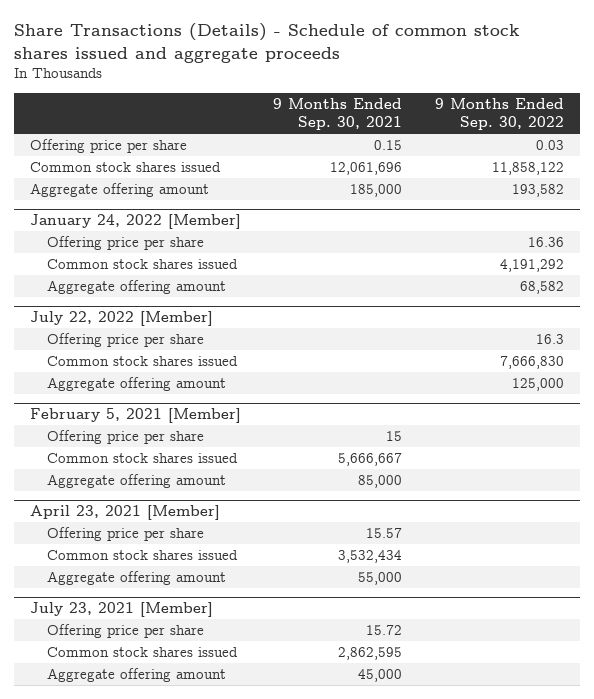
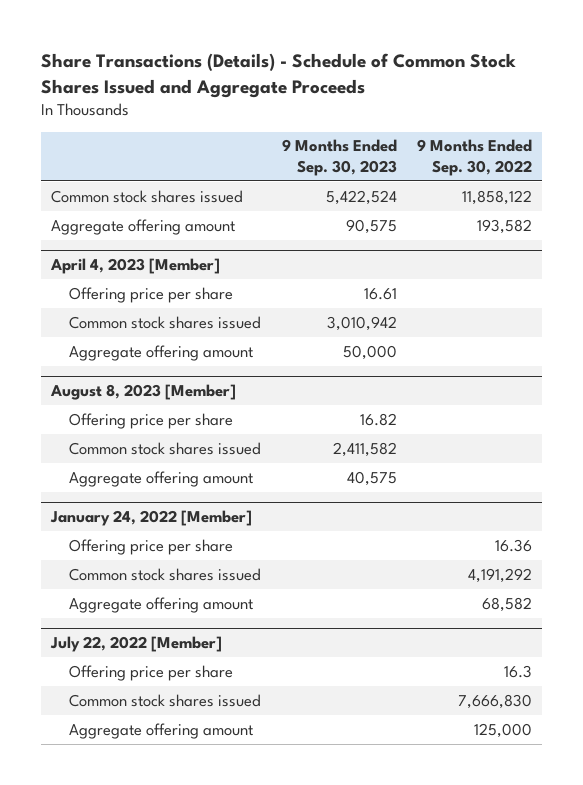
[13,23,520,63] Share Transactions (Details) - Schedule of common stock shares issued and aggregate proceeds -> [41,53,517,98] Share Transactions (Details) - Schedule of Common Stock Shares Issued and Aggregate Proceeds
[273,97,403,130] 9 Months Ended Sep. 30, 2021 -> none
none -> [281,139,397,177] 9 Months Ended Sep. 30, 2023
[30,139,188,154] Offering price per share -> none
none -> [50,258,221,275] April 4, 2023 [Member]
none -> [69,286,234,303] Offering price per share
none -> [69,315,262,329] Common stock shares issued
none -> [69,344,254,361] Aggregate offering amount
none -> [50,384,237,401] August 8, 2023 [Member]
none -> [69,412,234,429] Offering price per share
none -> [69,441,262,455] Common stock shares issued
none -> [69,470,254,487] Aggregate offering amount
[30,408,242,424] February 5, 2021 [Member] -> none
[47,430,205,445] Offering price per share -> none
[47,453,239,464] Common stock shares issued -> none
[47,474,227,489] Aggregate offering amount -> none
[30,505,221,521] April 23, 2021 [Member] -> none
[47,527,205,542] Offering price per share -> none
[47,550,239,561] Common stock shares issued -> none
[47,571,227,586] Aggregate offering amount -> none
[30,602,214,618] July 23, 2021 [Member] -> none
[47,624,205,639] Offering price per share -> none
[47,647,239,658] Common stock shares issued -> none
[47,668,227,683] Aggregate offering amount -> none

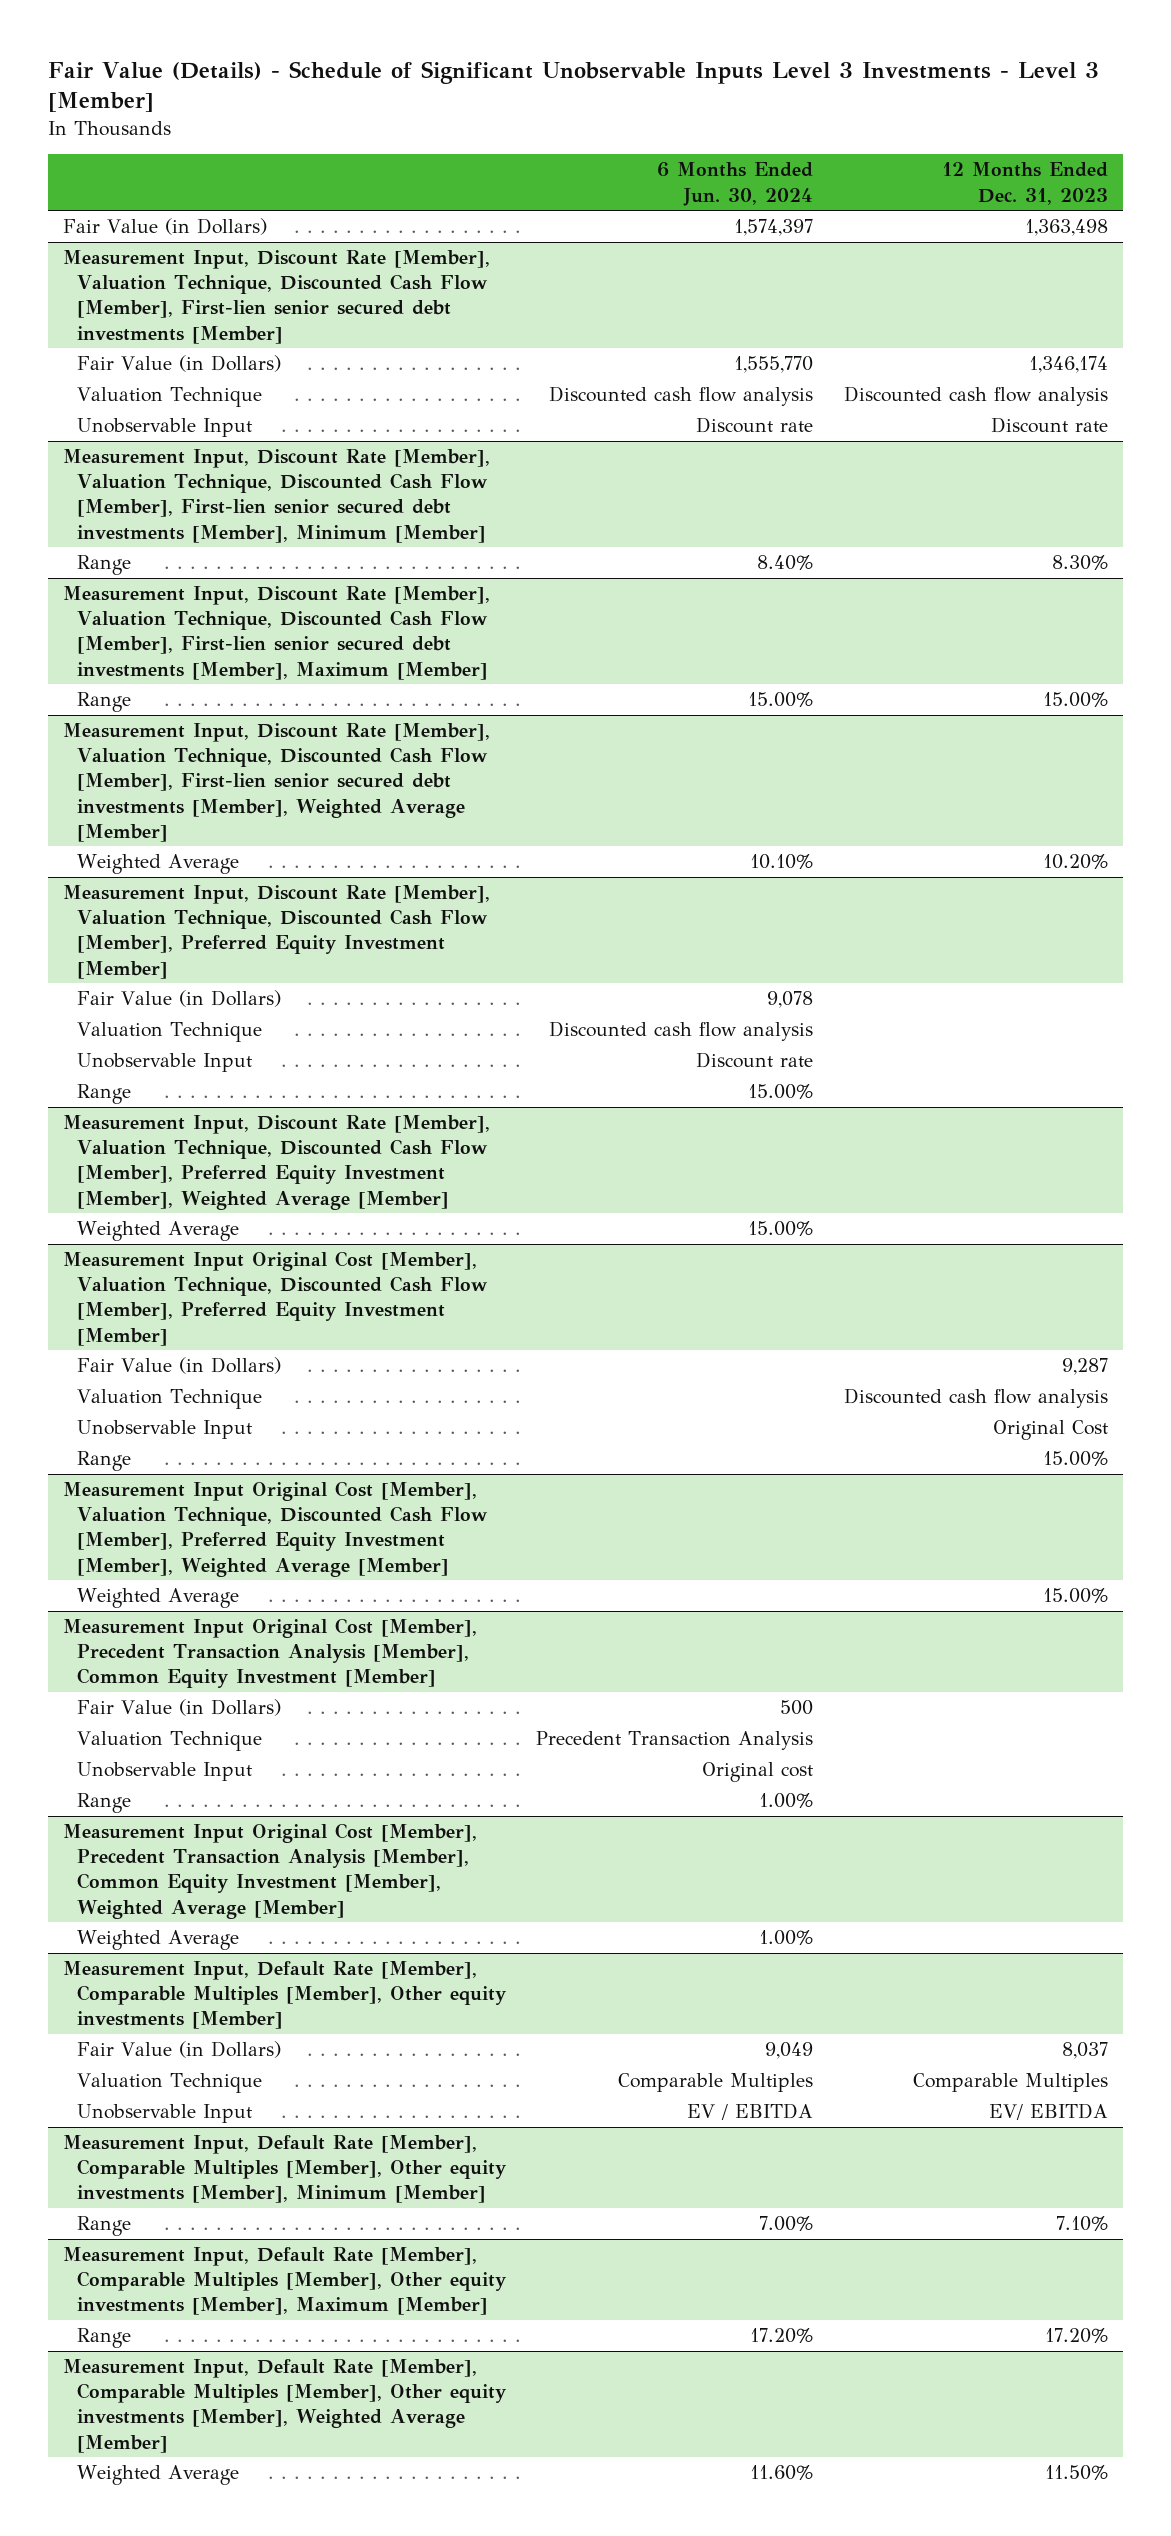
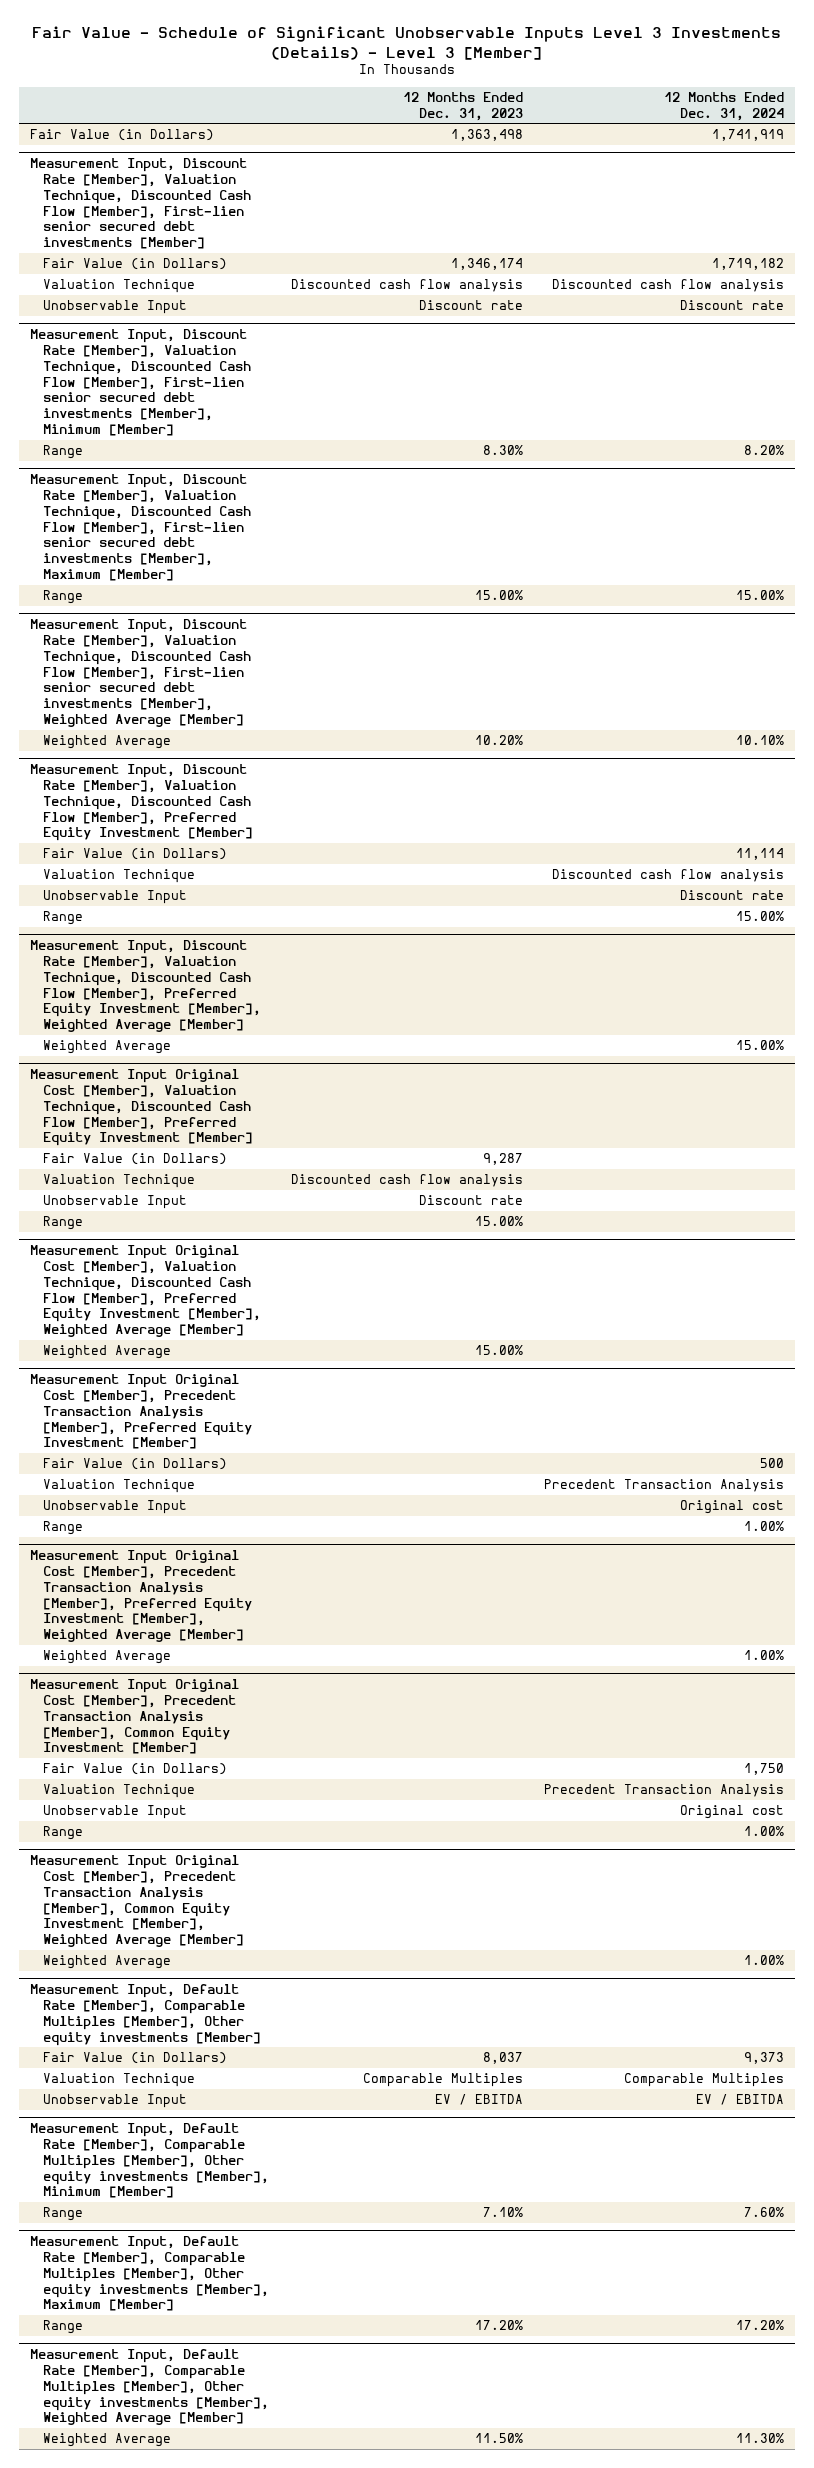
[47,61,1099,113] Fair Value (Details) - Schedule of Significant Unobservable Inputs Level 3 Investments - Level 3 [Member] -> [32,26,782,60] Fair Value - Schedule of Significant Unobservable Inputs Level 3 Investments (Details) - Level 3 [Member]
[657,162,814,206] 6 Months Ended Jun. 30, 2024 -> none
none -> [664,91,785,121] 12 Months Ended Dec. 31, 2024
[992,1420,1108,1441] Original Cost -> [418,1195,523,1206] Discount rate
none -> [29,1374,252,1450] Measurement Input Original Cost [Member], Precedent Transaction Analysis [Member], Preferred Equity Investment [Member]
none -> [42,1458,227,1471] Fair Value (in Dollars)
none -> [42,1479,195,1494] Valuation Technique
none -> [42,1500,187,1515] Unobservable Input
none -> [42,1521,83,1536] Range
none -> [29,1550,252,1643] Measurement Input Original Cost [Member], Precedent Transaction Analysis [Member], Preferred Equity Investment [Member], Weighted Average [Member]
none -> [42,1650,171,1665] Weighted Average
[988,2103,1108,2121] EV/ EBITDA -> [434,2094,523,2106] EV / EBITDA

